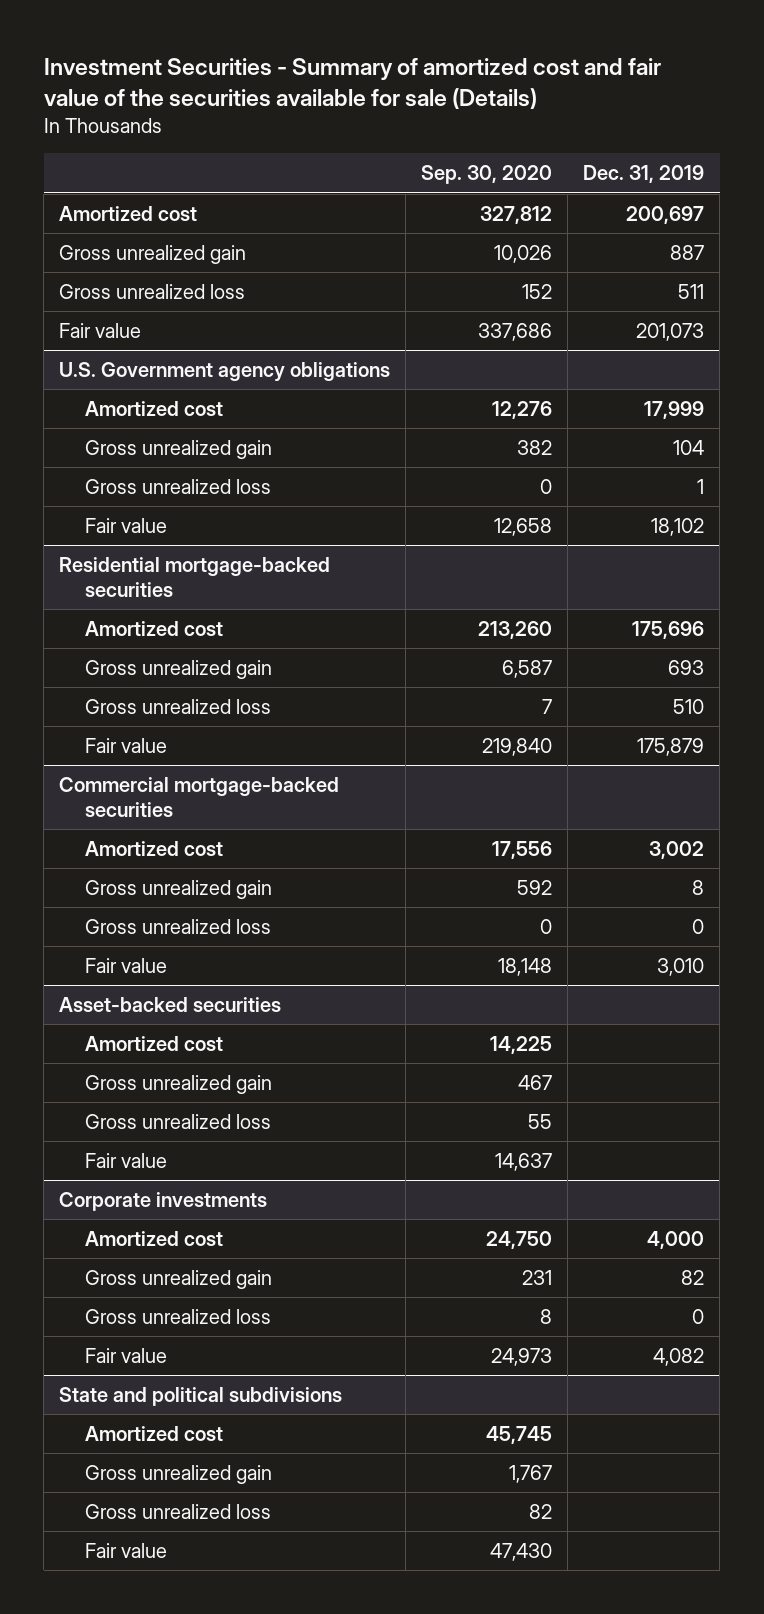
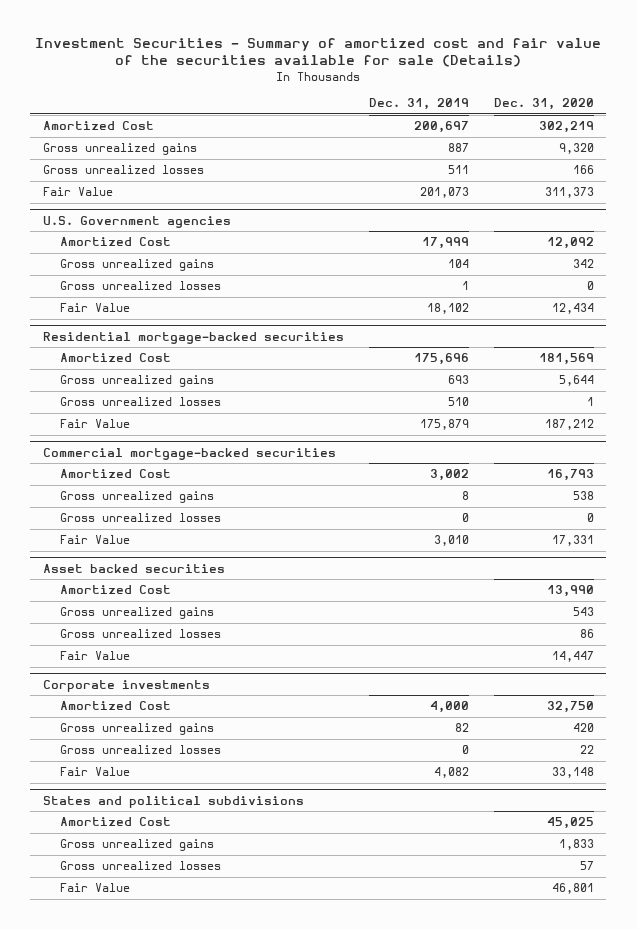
[421,165,553,185] Sep. 30, 2020 -> none
none -> [493,98,594,111] Dec. 31, 2020
[59,205,198,221] Amortized cost -> [42,121,154,131] Amortized Cost
[59,244,247,264] Gross unrealized gain -> [42,143,197,156] Gross unrealized gains
[59,283,246,299] Gross unrealized loss -> [42,165,204,175] Gross unrealized losses
[59,322,142,338] Fair value -> [42,187,113,197] Fair Value
[59,361,391,382] U.S. Government agency obligations -> [42,215,231,228] U.S. Government agencies
[85,400,224,416] Amortized cost -> [60,237,172,247] Amortized Cost
[85,439,273,459] Gross unrealized gain -> [60,259,215,272] Gross unrealized gains
[85,478,272,494] Gross unrealized loss -> [60,281,222,291] Gross unrealized losses
[85,517,168,533] Fair value -> [60,303,131,313] Fair Value
[85,620,224,636] Amortized cost -> [60,353,172,363] Amortized Cost
[85,659,273,679] Gross unrealized gain -> [60,375,215,388] Gross unrealized gains
[85,698,272,714] Gross unrealized loss -> [60,397,222,407] Gross unrealized losses
[85,737,168,753] Fair value -> [60,419,131,429] Fair Value
[85,840,224,856] Amortized cost -> [60,469,172,479] Amortized Cost
[85,879,273,899] Gross unrealized gain -> [60,491,215,504] Gross unrealized gains
[85,918,272,934] Gross unrealized loss -> [60,513,222,523] Gross unrealized losses
[85,957,168,973] Fair value -> [60,535,131,545] Fair Value
[59,996,282,1012] Asset-backed securities -> [42,563,225,573] Asset backed securities
[85,1035,224,1051] Amortized cost -> [60,585,172,595] Amortized Cost
[85,1074,273,1094] Gross unrealized gain -> [60,607,215,620] Gross unrealized gains
[85,1113,272,1129] Gross unrealized loss -> [60,629,222,639] Gross unrealized losses
[85,1152,168,1168] Fair value -> [60,651,131,661] Fair Value
[85,1230,224,1246] Amortized cost -> [60,701,172,711] Amortized Cost
[85,1269,273,1289] Gross unrealized gain -> [60,723,215,736] Gross unrealized gains
[85,1308,272,1324] Gross unrealized loss -> [60,745,222,755] Gross unrealized losses
[85,1347,168,1363] Fair value -> [60,767,131,777] Fair Value
[59,1386,343,1406] State and political subdivisions -> [42,795,304,808] States and political subdivisions
[85,1425,224,1441] Amortized cost -> [60,817,172,827] Amortized Cost
[85,1464,273,1484] Gross unrealized gain -> [60,839,215,852] Gross unrealized gains
[85,1503,272,1519] Gross unrealized loss -> [60,861,222,871] Gross unrealized losses
[85,1542,168,1558] Fair value -> [60,883,131,893] Fair Value

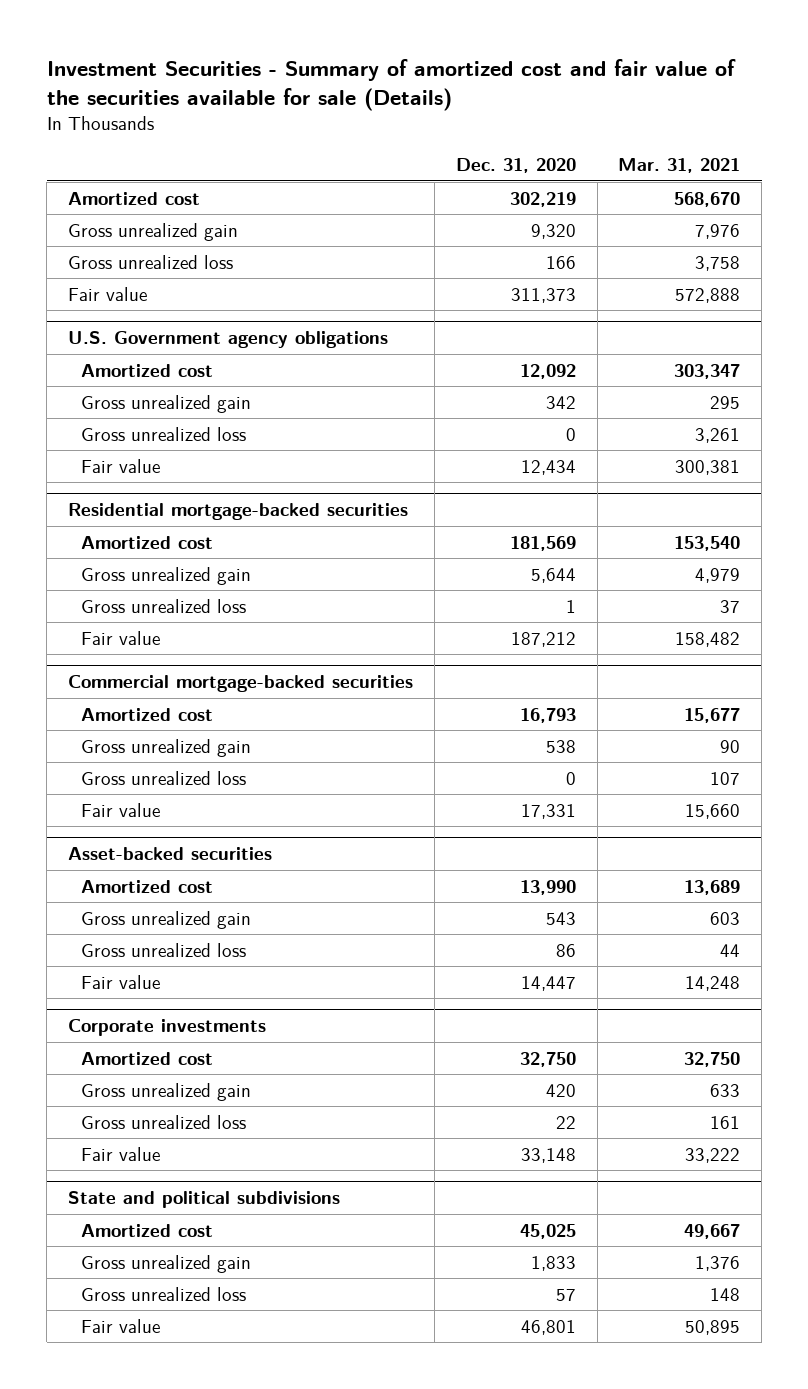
[368,98,469,111] Dec. 31, 2019 -> none
none -> [618,158,741,174] Mar. 31, 2021
[42,121,154,131] Amortized Cost -> [68,191,201,205] Amortized cost
[42,143,197,156] Gross unrealized gains -> [68,222,239,241] Gross unrealized gain
[42,165,204,175] Gross unrealized losses -> [68,254,234,269] Gross unrealized loss
[42,187,113,197] Fair Value -> [68,286,148,301] Fair value
[42,215,231,228] U.S. Government agencies -> [68,331,389,349] U.S. Government agency obligations
[60,237,172,247] Amortized Cost -> [81,363,214,377] Amortized cost
[60,259,215,272] Gross unrealized gains -> [81,394,252,413] Gross unrealized gain
[60,281,222,291] Gross unrealized losses -> [81,426,247,441] Gross unrealized loss
[60,303,131,313] Fair Value -> [81,458,161,473] Fair value
[60,353,172,363] Amortized Cost -> [81,535,214,549] Amortized cost
[60,375,215,388] Gross unrealized gains -> [81,566,252,585] Gross unrealized gain
[60,397,222,407] Gross unrealized losses -> [81,598,247,613] Gross unrealized loss
[60,419,131,429] Fair Value -> [81,630,161,645] Fair value
[60,469,172,479] Amortized Cost -> [81,707,214,721] Amortized cost
[60,491,215,504] Gross unrealized gains -> [81,738,252,757] Gross unrealized gain
[60,513,222,523] Gross unrealized losses -> [81,770,247,785] Gross unrealized loss
[60,535,131,545] Fair Value -> [81,802,161,817] Fair value
[42,563,225,573] Asset backed securities -> [68,847,273,861] Asset-backed securities
[60,585,172,595] Amortized Cost -> [81,879,214,893] Amortized cost
[60,607,215,620] Gross unrealized gains -> [81,910,252,929] Gross unrealized gain
[60,629,222,639] Gross unrealized losses -> [81,942,247,957] Gross unrealized loss
[60,651,131,661] Fair Value -> [81,974,161,989] Fair value
[60,701,172,711] Amortized Cost -> [81,1051,214,1065] Amortized cost
[60,723,215,736] Gross unrealized gains -> [81,1082,252,1101] Gross unrealized gain
[60,745,222,755] Gross unrealized losses -> [81,1114,247,1129] Gross unrealized loss
[60,767,131,777] Fair Value -> [81,1146,161,1161] Fair value
[42,795,304,808] States and political subdivisions -> [68,1191,341,1209] State and political subdivisions
[60,817,172,827] Amortized Cost -> [81,1223,214,1237] Amortized cost
[60,839,215,852] Gross unrealized gains -> [81,1254,252,1273] Gross unrealized gain
[60,861,222,871] Gross unrealized losses -> [81,1286,247,1301] Gross unrealized loss
[60,883,131,893] Fair Value -> [81,1318,161,1333] Fair value

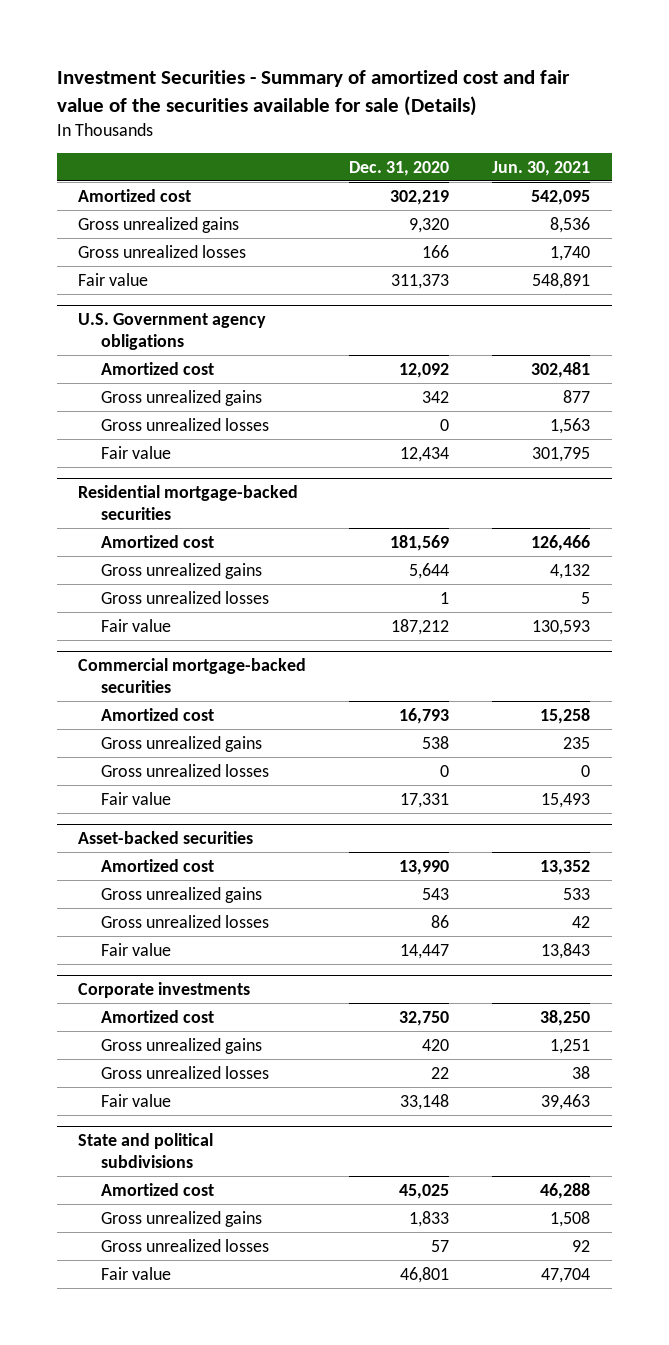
[618,158,741,174] Mar. 31, 2021 -> none
none -> [492,160,591,176] Jun. 30, 2021
[68,222,239,241] Gross unrealized gain -> [78,216,240,233] Gross unrealized gains
[68,254,234,269] Gross unrealized loss -> [78,244,247,258] Gross unrealized losses
[81,394,252,413] Gross unrealized gain -> [101,389,263,406] Gross unrealized gains
[81,426,247,441] Gross unrealized loss -> [101,417,270,431] Gross unrealized losses
[81,566,252,585] Gross unrealized gain -> [101,562,263,579] Gross unrealized gains
[81,598,247,613] Gross unrealized loss -> [101,590,270,604] Gross unrealized losses
[81,738,252,757] Gross unrealized gain -> [101,735,263,752] Gross unrealized gains
[81,770,247,785] Gross unrealized loss -> [101,763,270,777] Gross unrealized losses
[81,910,252,929] Gross unrealized gain -> [101,886,263,903] Gross unrealized gains
[81,942,247,957] Gross unrealized loss -> [101,914,270,928] Gross unrealized losses
[81,1082,252,1101] Gross unrealized gain -> [101,1037,263,1054] Gross unrealized gains
[81,1114,247,1129] Gross unrealized loss -> [101,1065,270,1079] Gross unrealized losses
[81,1254,252,1273] Gross unrealized gain -> [101,1210,263,1227] Gross unrealized gains
[81,1286,247,1301] Gross unrealized loss -> [101,1238,270,1252] Gross unrealized losses

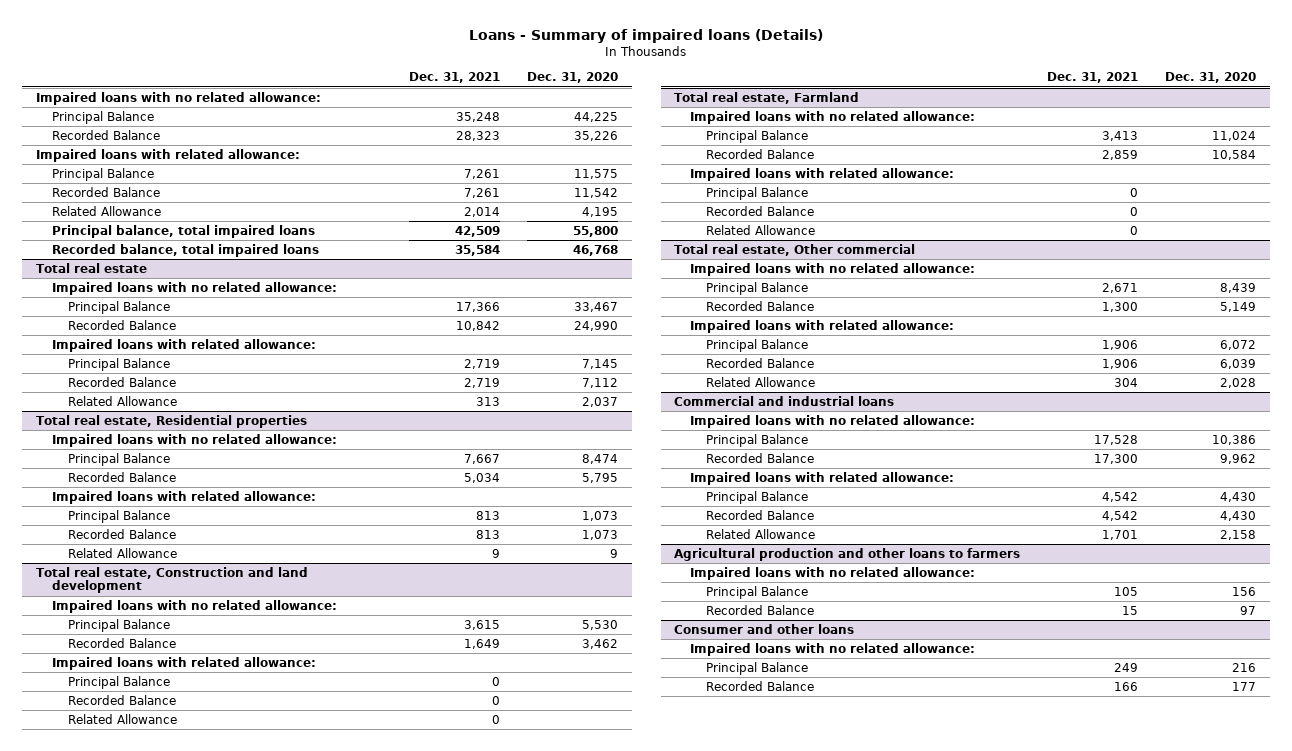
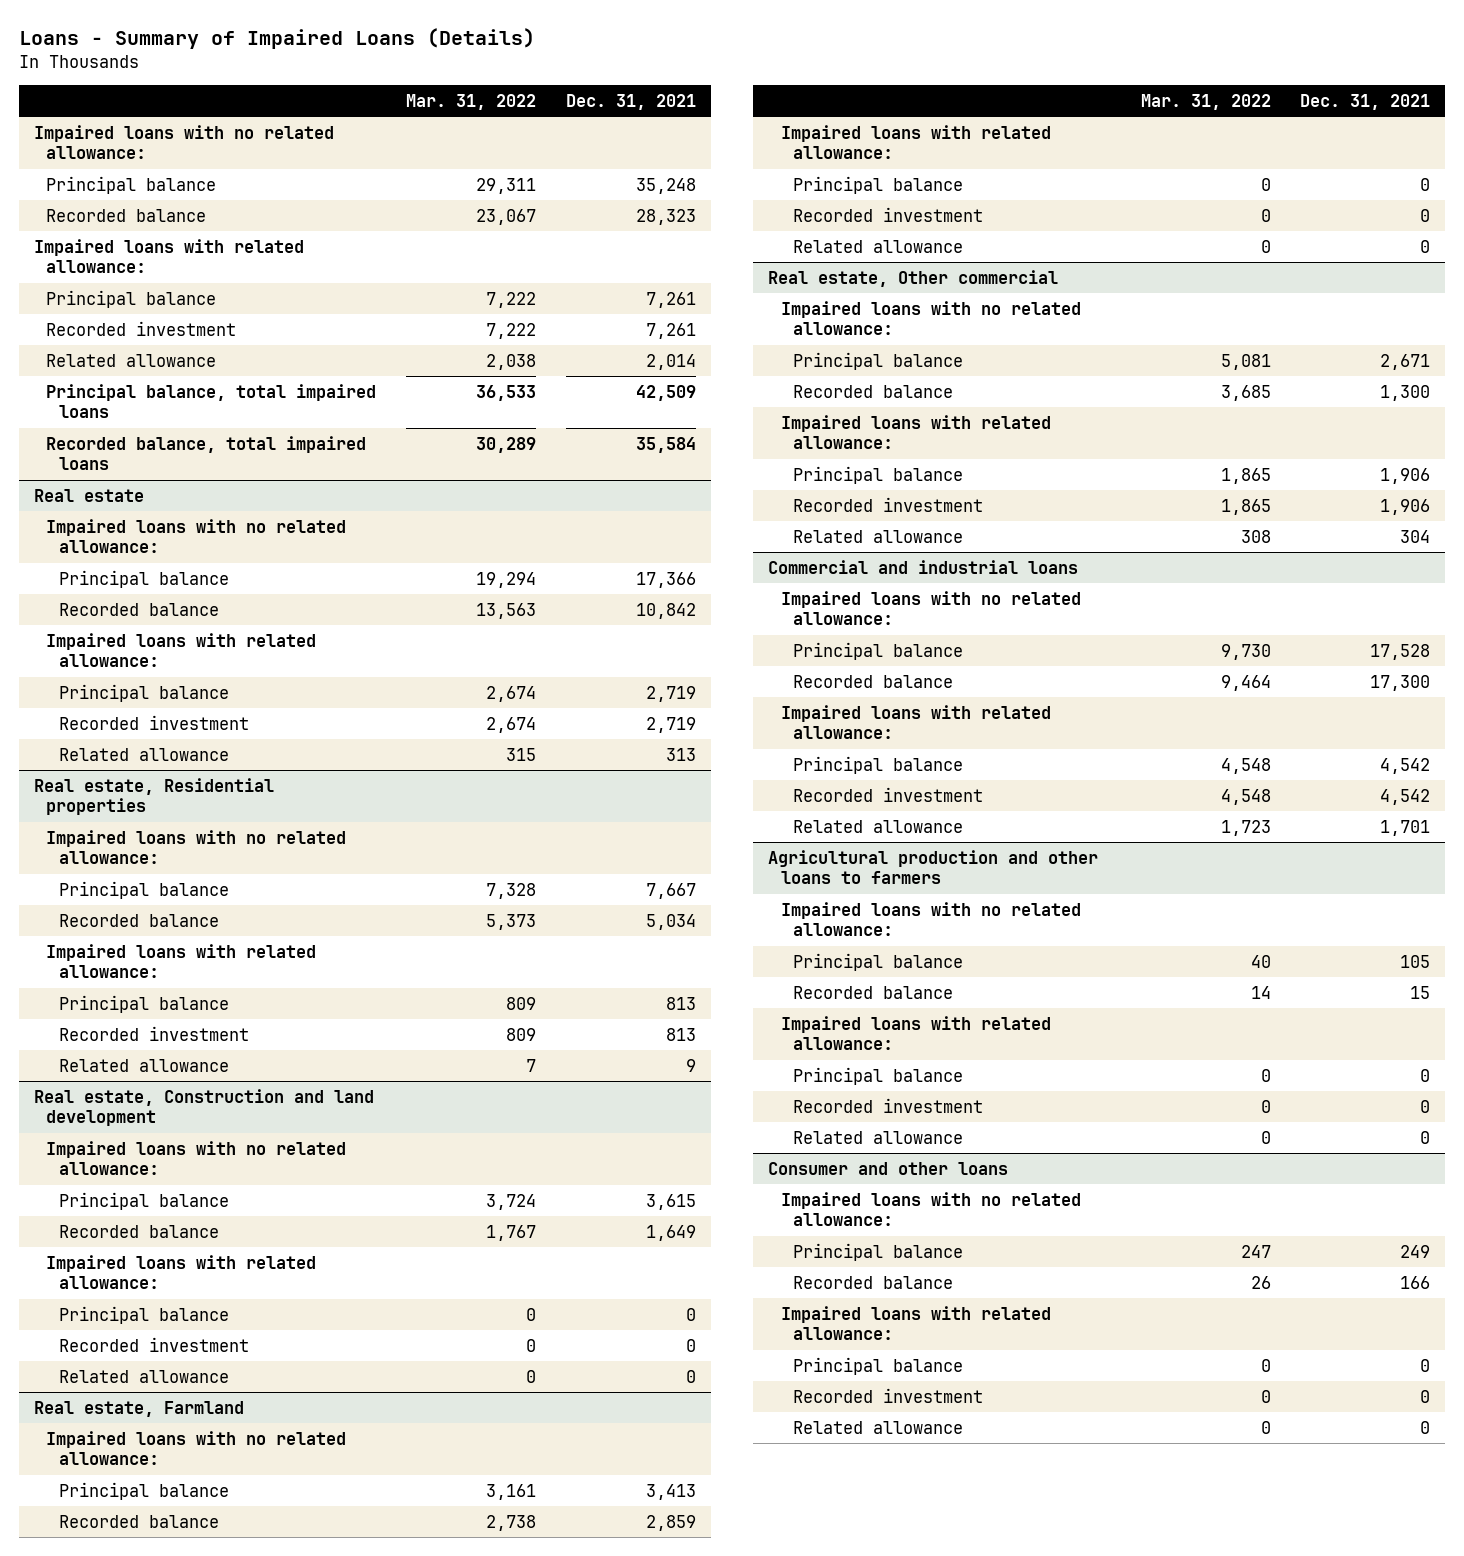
[469,29,824,44] Loans - Summary of impaired loans (Details) -> [18,28,535,50] Loans - Summary of Impaired Loans (Details)
[527,72,619,84] Dec. 31, 2020 -> none
none -> [405,94,536,111] Mar. 31, 2022
[51,110,154,124] Principal Balance -> [46,175,217,194] Principal balance
[51,129,160,140] Recorded Balance -> [46,208,207,222] Recorded balance
[51,167,154,181] Principal Balance -> [46,289,217,308] Principal balance
[51,186,160,197] Recorded Balance -> [46,320,237,336] Recorded investment
[51,205,161,216] Related Allowance -> [46,353,217,367] Related allowance
[35,262,147,273] Total real estate -> [33,488,144,502] Real estate
[67,300,170,314] Principal Balance -> [58,569,229,588] Principal balance
[67,319,176,330] Recorded Balance -> [58,602,219,616] Recorded balance
[67,357,170,371] Principal Balance -> [58,683,229,702] Principal balance
[67,376,176,387] Recorded Balance -> [58,714,249,730] Recorded investment
[67,395,177,406] Related Allowance -> [58,747,229,761] Related allowance
[35,414,307,428] Total real estate, Residential properties -> [33,777,274,816] Real estate, Residential properties
[67,452,170,466] Principal Balance -> [58,880,229,899] Principal balance
[67,471,176,482] Recorded Balance -> [58,913,219,927] Recorded balance
[67,509,170,523] Principal Balance -> [58,994,229,1013] Principal balance
[67,528,176,539] Recorded Balance -> [58,1025,249,1041] Recorded investment
[67,547,177,558] Related Allowance -> [58,1058,229,1072] Related allowance
[35,566,308,594] Total real estate, Construction and land development -> [33,1088,374,1127] Real estate, Construction and land development
[67,618,170,632] Principal Balance -> [58,1191,229,1210] Principal balance
[67,637,176,648] Recorded Balance -> [58,1224,219,1238] Recorded balance
[67,675,170,689] Principal Balance -> [58,1305,229,1324] Principal balance
[67,694,176,705] Recorded Balance -> [58,1336,249,1352] Recorded investment
[67,713,177,724] Related Allowance -> [58,1369,229,1383] Related allowance
[674,91,860,104] Total real estate, Farmland -> [33,1400,244,1417] Real estate, Farmland
[706,129,809,143] Principal Balance -> [58,1481,229,1500] Principal balance
[706,148,815,159] Recorded Balance -> [58,1514,219,1528] Recorded balance
[706,186,809,200] Principal Balance -> [793,175,964,194] Principal balance
[706,205,815,216] Recorded Balance -> [793,206,984,222] Recorded investment
[706,224,816,235] Related Allowance -> [793,239,964,253] Related allowance
[674,243,916,256] Total real estate, Other commercial -> [768,269,1059,287] Real estate, Other commercial
[706,281,809,295] Principal Balance -> [793,351,964,370] Principal balance
[706,300,815,311] Recorded Balance -> [793,384,954,398] Recorded balance
[706,338,809,352] Principal Balance -> [793,465,964,484] Principal balance
[706,357,815,368] Recorded Balance -> [793,496,984,512] Recorded investment
[706,376,816,387] Related Allowance -> [793,529,964,543] Related allowance
[706,433,809,447] Principal Balance -> [793,641,964,660] Principal balance
[706,452,815,463] Recorded Balance -> [793,674,954,688] Recorded balance
[706,490,809,504] Principal Balance -> [793,755,964,774] Principal balance
[706,509,815,520] Recorded Balance -> [793,786,984,802] Recorded investment
[706,528,816,539] Related Allowance -> [793,819,964,833] Related allowance
[706,585,809,599] Principal Balance -> [793,952,964,971] Principal balance
[706,604,815,615] Recorded Balance -> [793,985,954,999] Recorded balance
none -> [780,1015,1051,1051] Impaired loans with related allowance:
none -> [793,1066,964,1085] Principal balance
none -> [793,1097,984,1113] Recorded investment
none -> [793,1130,964,1144] Related allowance
[706,661,809,675] Principal Balance -> [793,1242,964,1261] Principal balance
[706,680,815,691] Recorded Balance -> [793,1275,954,1289] Recorded balance
none -> [780,1305,1051,1341] Impaired loans with related allowance:
none -> [793,1356,964,1375] Principal balance
none -> [793,1387,984,1403] Recorded investment
none -> [793,1420,964,1434] Related allowance

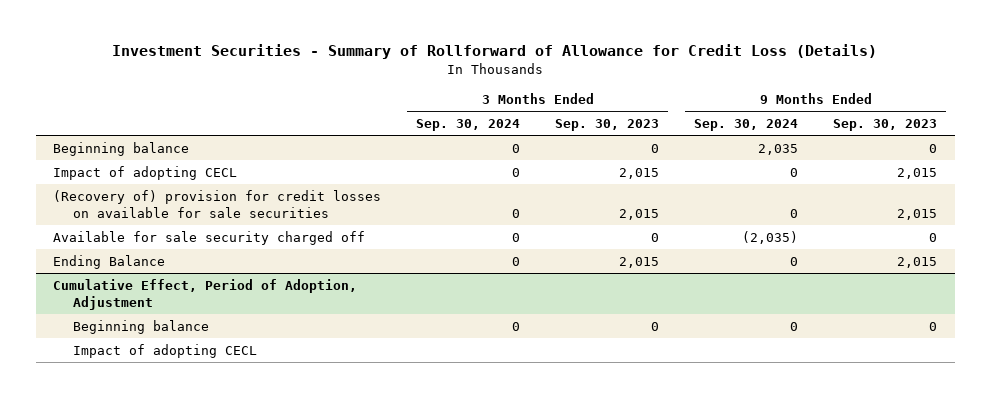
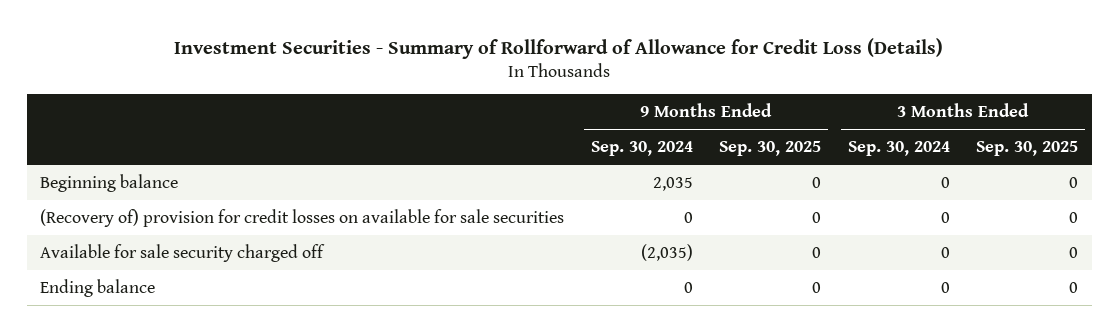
[555,119,660,132] Sep. 30, 2023 -> none
[833,119,938,132] Sep. 30, 2023 -> none
none -> [719,141,822,157] Sep. 30, 2025
none -> [976,141,1079,157] Sep. 30, 2025
[53,165,238,180] Impact of adopting CECL -> none
[53,278,358,310] Cumulative Effect, Period of Adoption, Adjustment -> none
[73,319,210,334] Beginning balance -> none
[73,343,258,358] Impact of adopting CECL -> none
[53,254,166,269] Ending Balance -> [39,278,155,297] Ending balance

